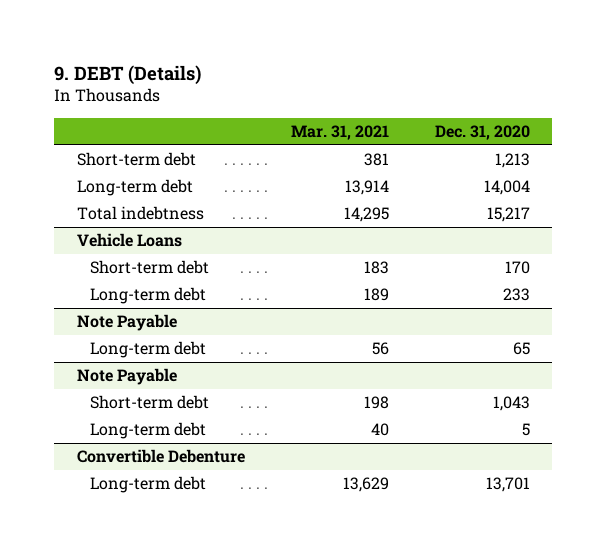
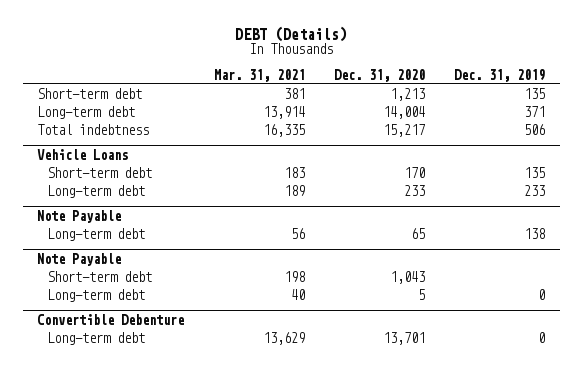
[54,64,202,85] 9. DEBT (Details) -> [235,25,348,42] DEBT (Details)
none -> [454,68,546,82] Dec. 31, 2019
[343,207,389,223] 14,295 -> [262,124,305,138] 16,335

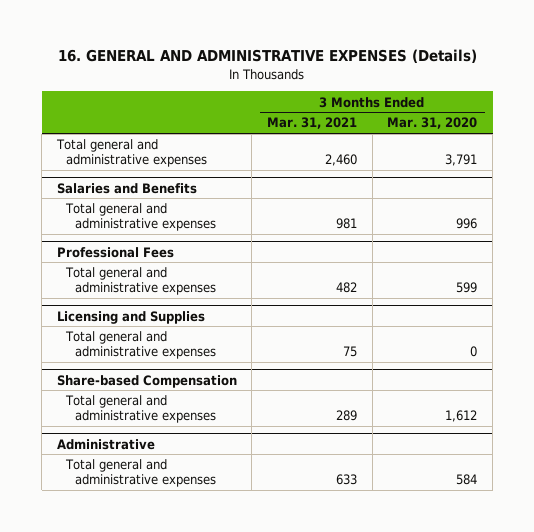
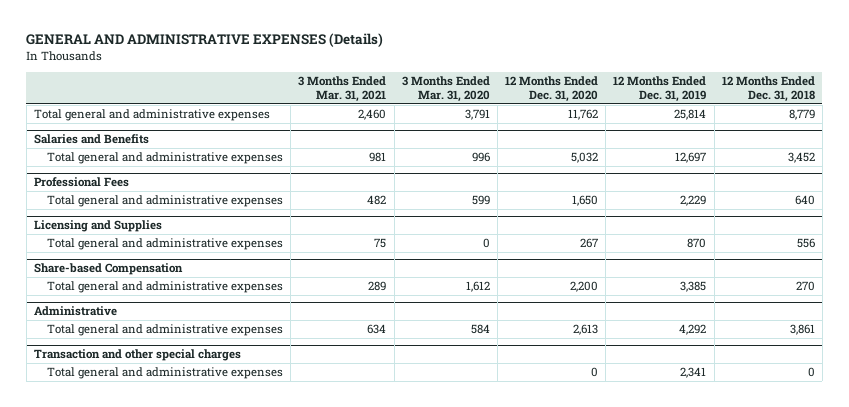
[58,49,478,64] 16. GENERAL AND ADMINISTRATIVE EXPENSES (Details) -> [26,33,384,48] GENERAL AND ADMINISTRATIVE EXPENSES (Details)
none -> [505,75,599,103] 12 Months Ended Dec. 31, 2020
none -> [613,75,707,103] 12 Months Ended Dec. 31, 2019
none -> [721,75,815,103] 12 Months Ended Dec. 31, 2018
[336,474,358,486] 633 -> [367,324,387,335] 634
none -> [33,349,241,362] Transaction and other special charges
none -> [47,367,284,380] Total general and administrative expenses

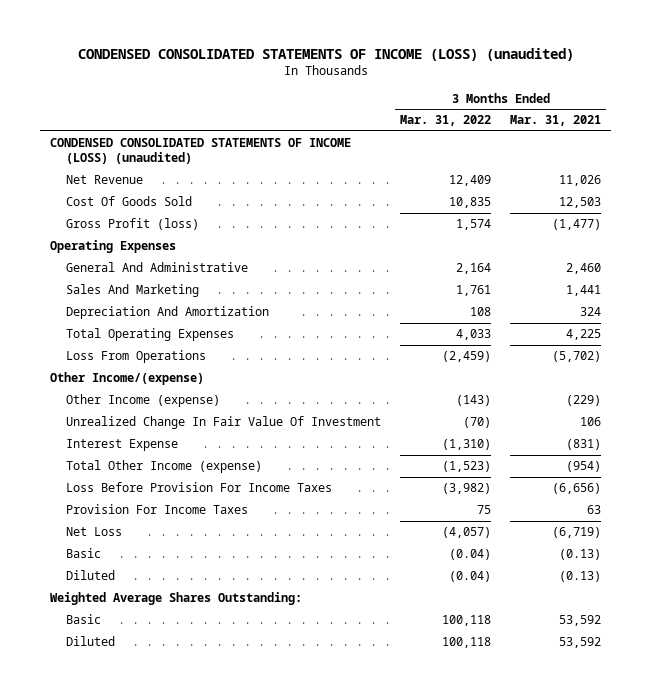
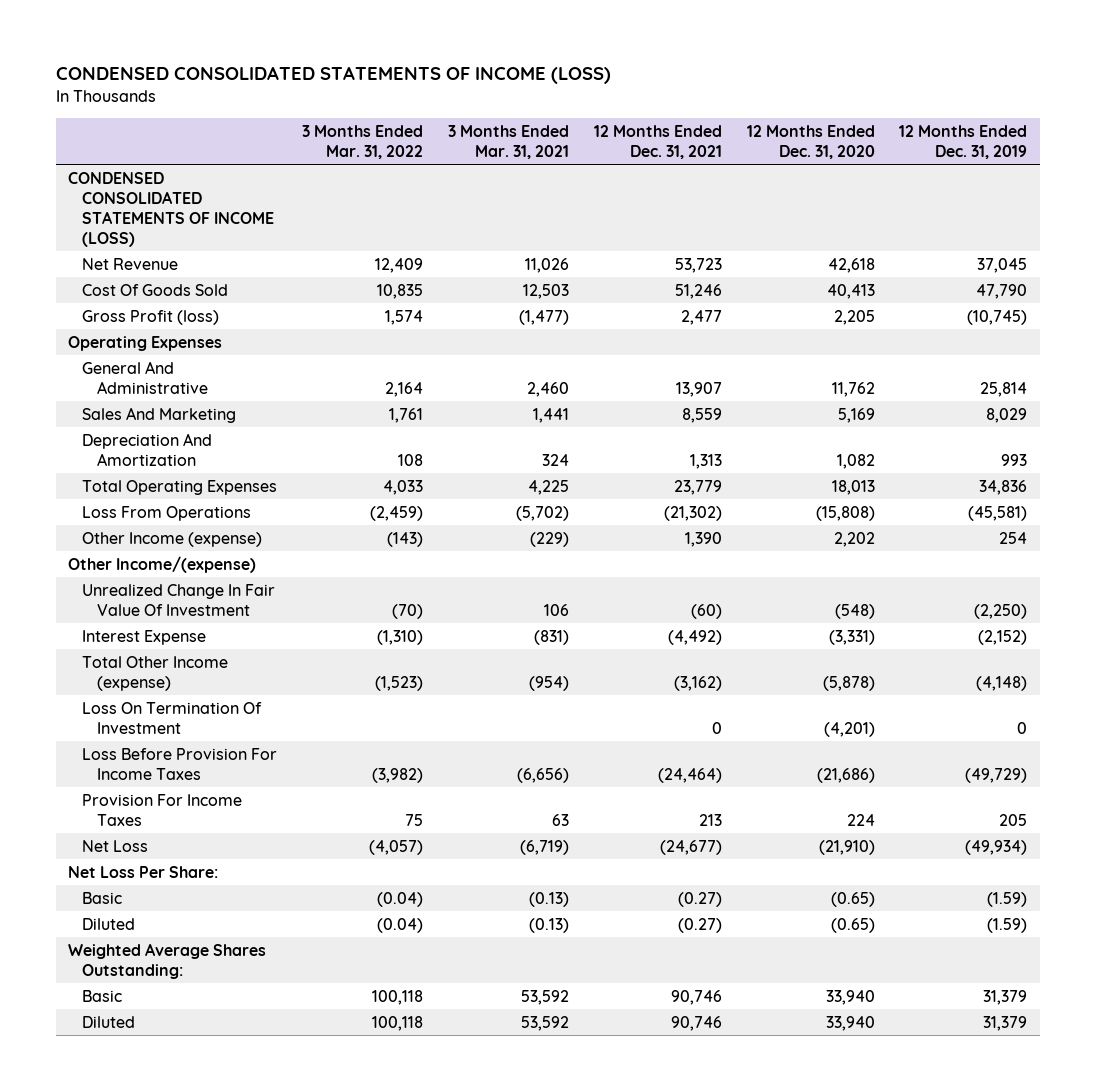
[77,48,574,62] CONDENSED CONSOLIDATED STATEMENTS OF INCOME (LOSS) (unaudited) -> [55,66,611,85] CONDENSED CONSOLIDATED STATEMENTS OF INCOME (LOSS)
none -> [593,124,722,159] 12 Months Ended Dec. 31, 2021
none -> [746,124,875,159] 12 Months Ended Dec. 31, 2020
none -> [899,124,1028,159] 12 Months Ended Dec. 31, 2019
[49,138,351,165] CONDENSED CONSOLIDATED STATEMENTS OF INCOME (LOSS) (unaudited) -> [67,171,275,247] CONDENSED CONSOLIDATED STATEMENTS OF INCOME (LOSS)
[49,372,204,386] Other Income/(expense) -> [67,555,256,573] Other Income/(expense)
none -> [82,701,263,734] Loss On Termination Of Investment
none -> [67,865,218,878] Net Loss Per Share:

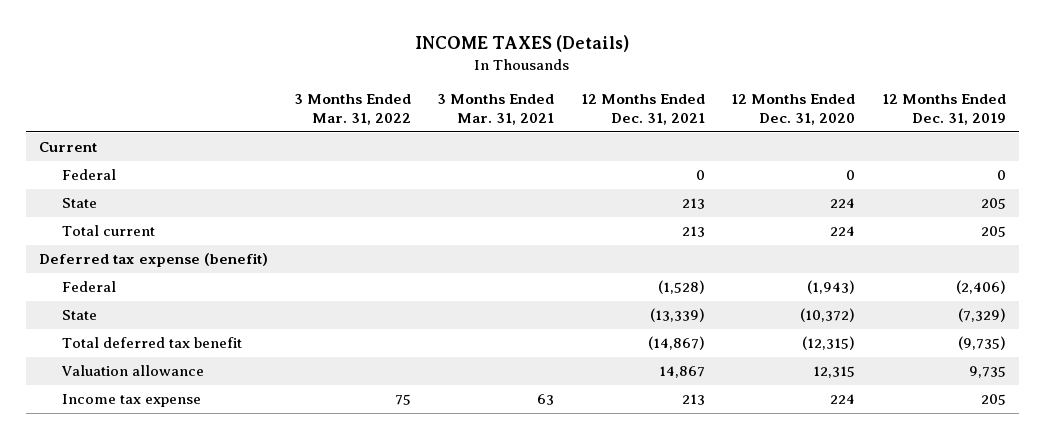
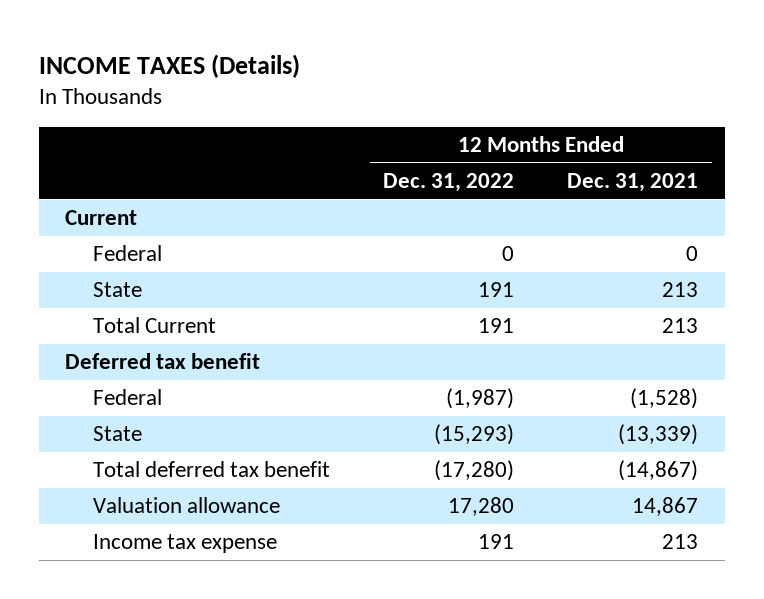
[294,94,412,125] 3 Months Ended Mar. 31, 2022 -> none
[437,94,555,125] 3 Months Ended Mar. 31, 2021 -> none
[731,94,856,125] 12 Months Ended Dec. 31, 2020 -> none
[881,94,1006,125] 12 Months Ended Dec. 31, 2019 -> none
none -> [383,173,515,193] Dec. 31, 2022
[61,225,155,237] Total current -> [92,317,216,334] Total Current
[38,253,268,268] Deferred tax expense (benefit) -> [65,353,261,370] Deferred tax benefit

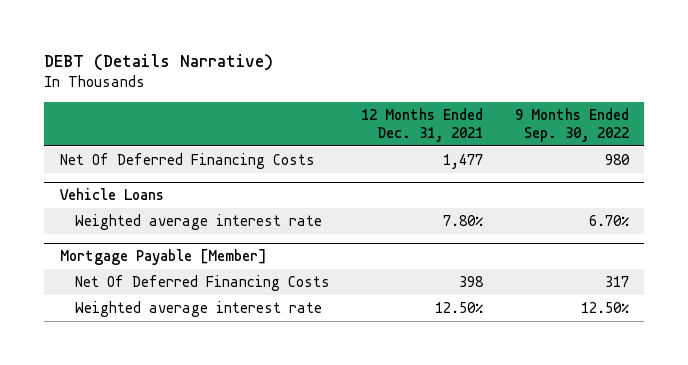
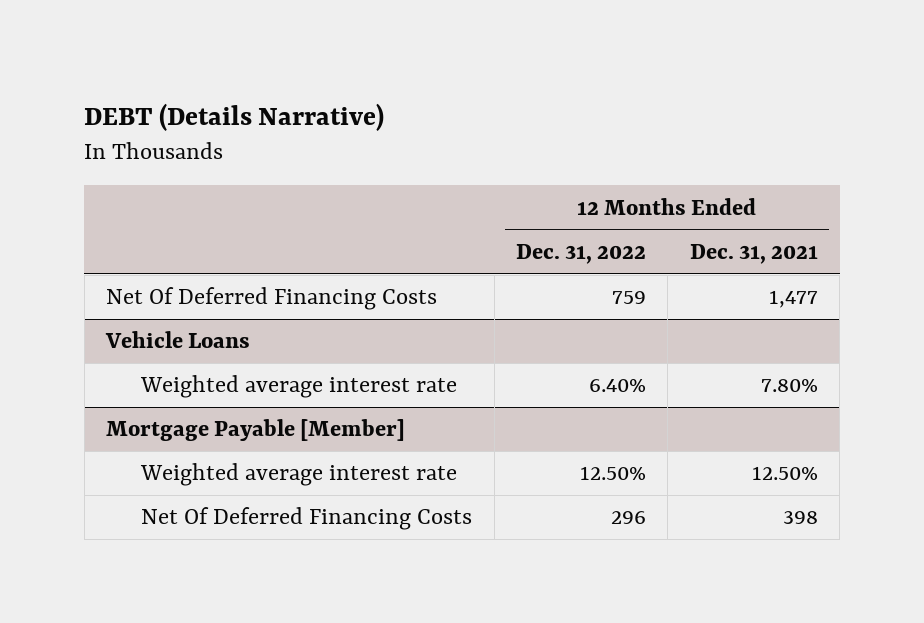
[514,108,629,143] 9 Months Ended Sep. 30, 2022 -> none
none -> [516,244,647,265] Dec. 31, 2022
[75,275,331,292] Net Of Deferred Financing Costs -> [141,507,473,531] Net Of Deferred Financing Costs

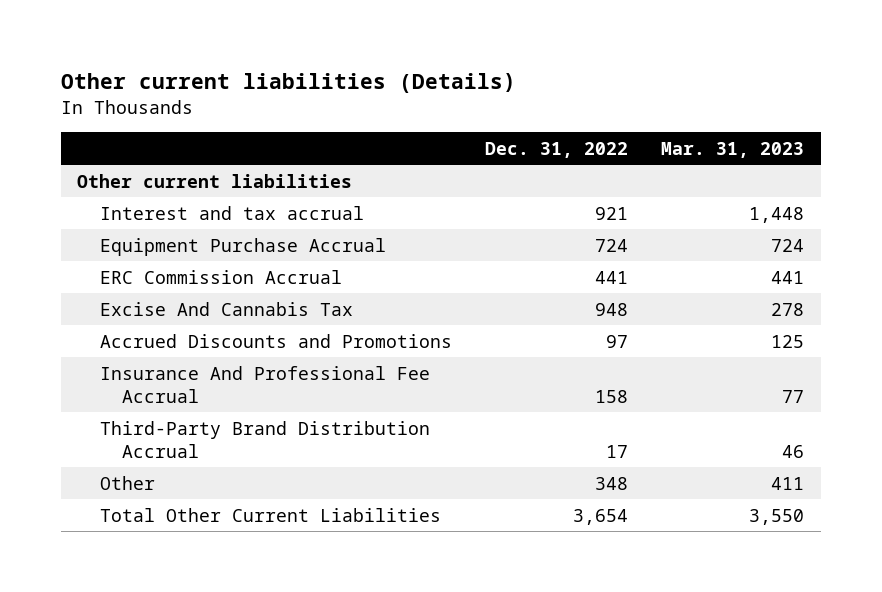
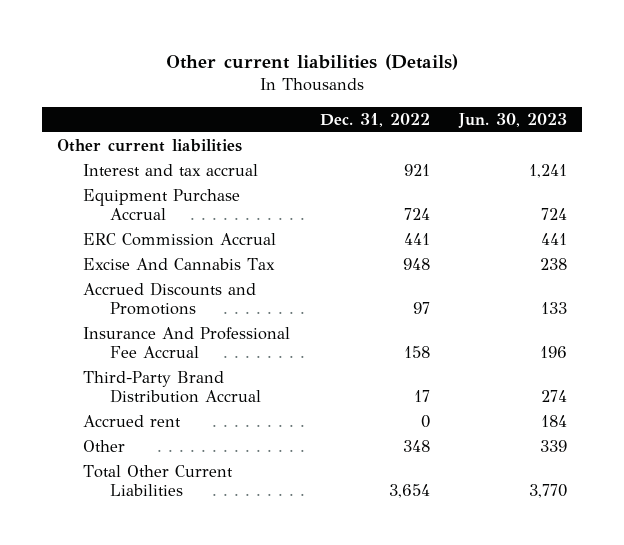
[661,141,805,158] Mar. 31, 2023 -> none
none -> [458,113,568,129] Jun. 30, 2023
none -> [83,415,182,428] Accrued rent

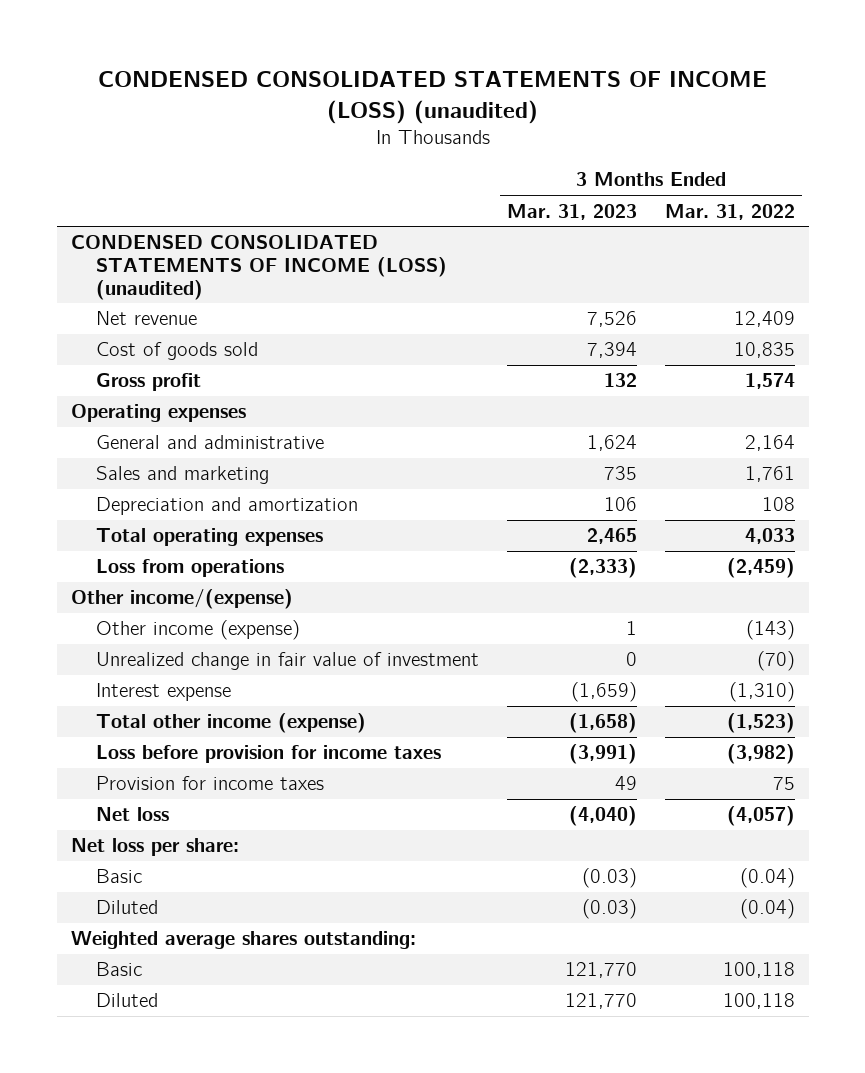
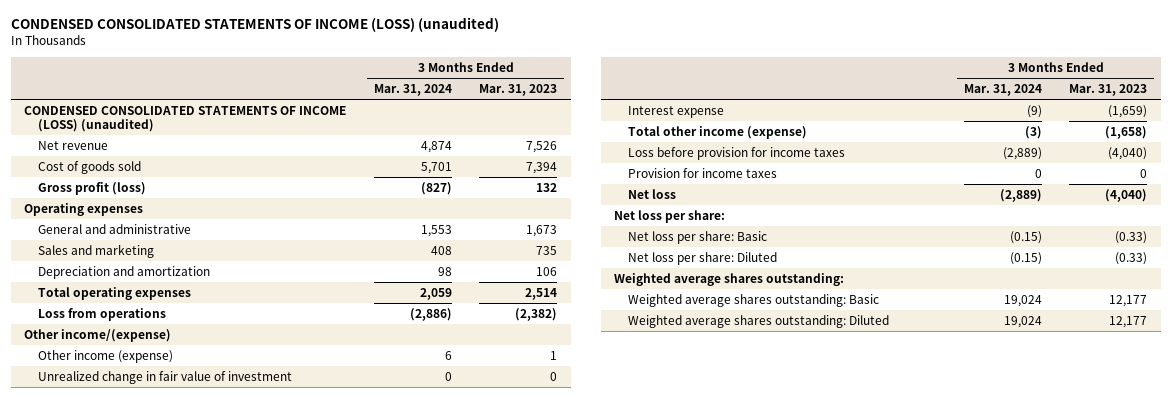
[664,203,795,220] Mar. 31, 2022 -> none
none -> [373,83,452,96] Mar. 31, 2024
[95,373,201,392] Gross profit -> [38,181,147,195] Gross profit (loss)
[586,435,637,452] 1,624 -> [526,224,558,237] 1,673
[586,528,637,545] 2,465 -> [525,287,558,300] 2,514
[568,558,637,579] (2,333) -> [515,307,558,321] (2,382)
[568,744,637,765] (3,991) -> [1108,146,1148,160] (4,040)
[614,776,637,791] 49 -> [1140,168,1148,178] 0
[95,869,142,884] Basic -> [628,230,768,244] Net loss per share: Basic
[581,868,637,889] (0.03) -> [1115,230,1148,244] (0.33)
[95,900,158,915] Diluted -> [628,251,778,265] Net loss per share: Diluted
[581,899,637,920] (0.03) -> [1115,251,1148,265] (0.33)
[95,962,142,977] Basic -> [628,293,880,307] Weighted average shares outstanding: Basic
[564,962,637,979] 121,770 -> [1109,294,1148,307] 12,177
[95,993,158,1008] Diluted -> [628,314,890,328] Weighted average shares outstanding: Diluted
[564,993,637,1010] 121,770 -> [1109,315,1148,328] 12,177

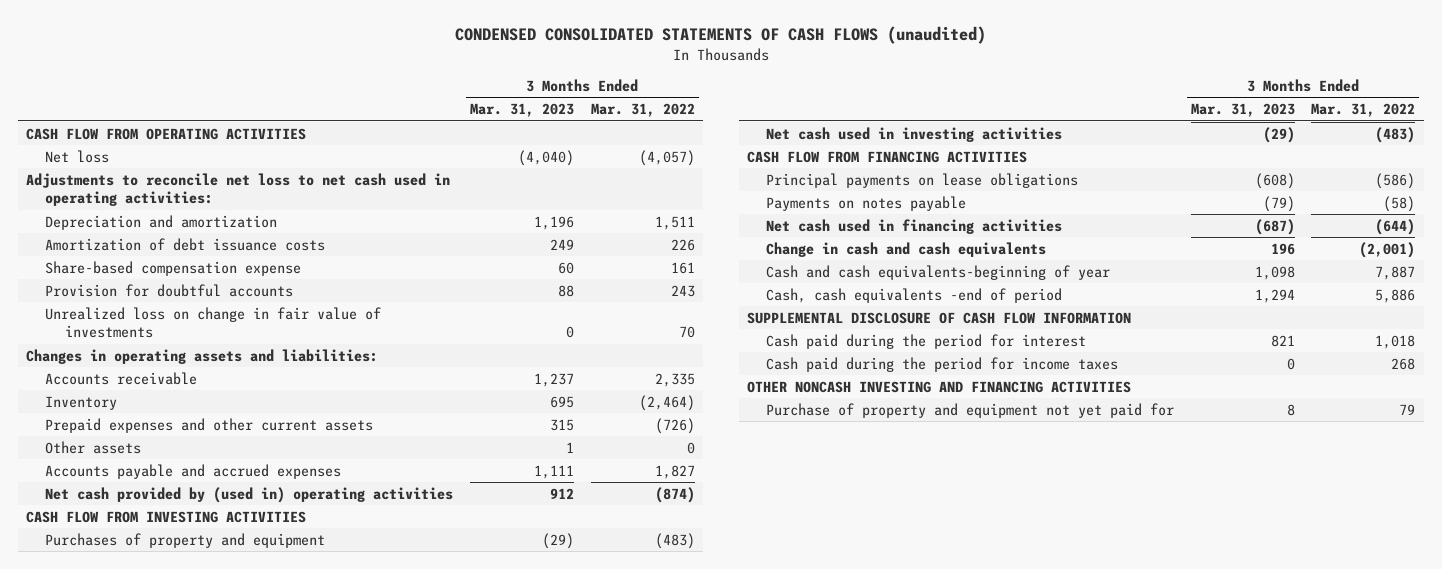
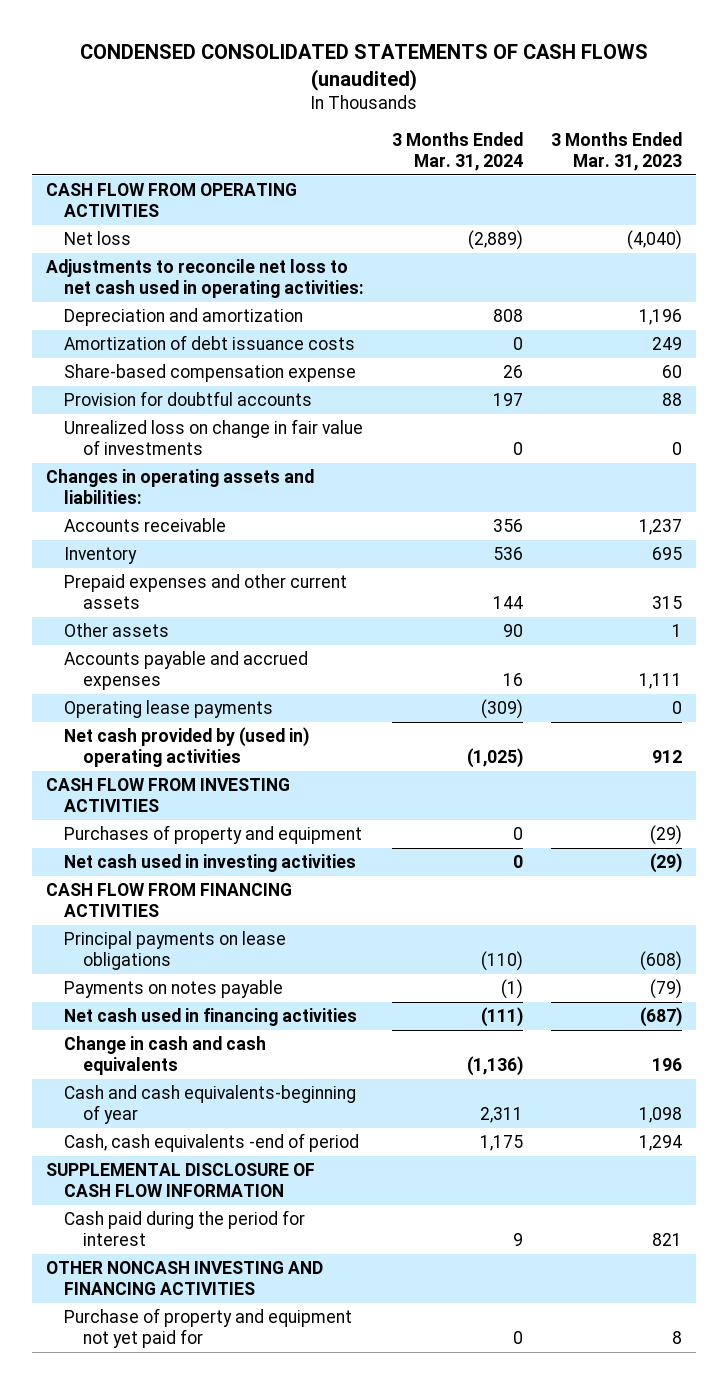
[590,103,695,118] Mar. 31, 2022 -> none
none -> [392,132,524,171] 3 Months Ended Mar. 31, 2024
none -> [64,700,274,719] Operating lease payments
[766,356,1119,372] Cash paid during the period for income taxes -> none

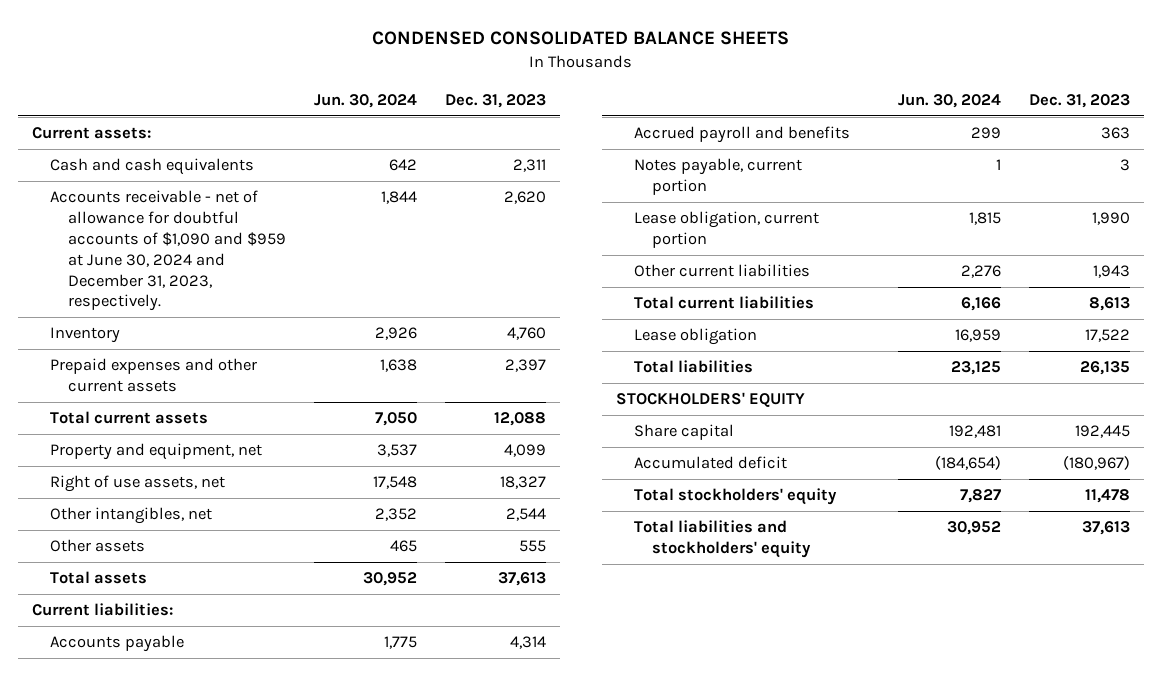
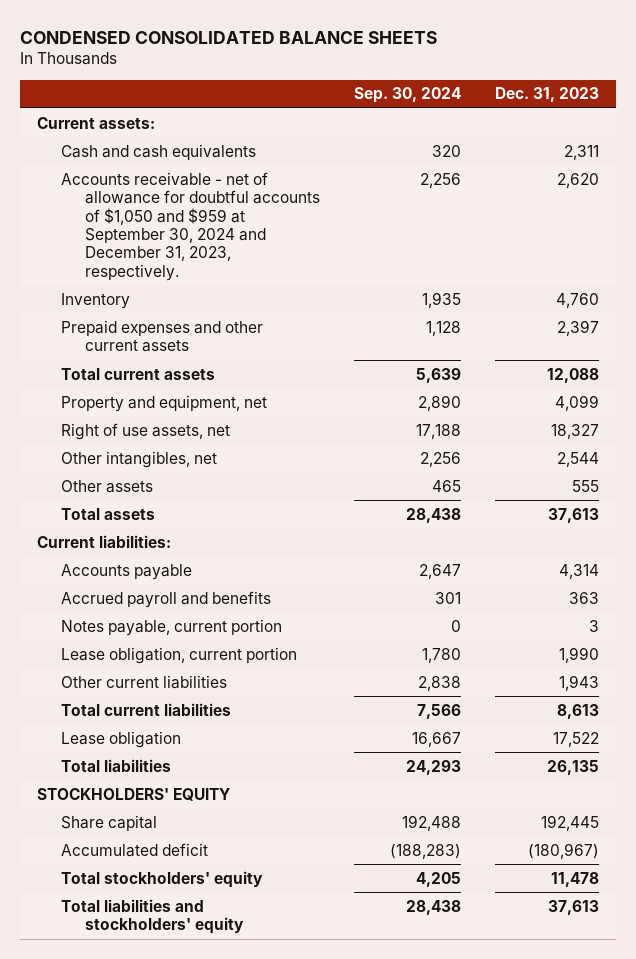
[314,93,418,108] Jun. 30, 2024 -> none
none -> [354,87,462,104] Sep. 30, 2024
[50,190,287,312] Accounts receivable - net of allowance for doubtful accounts of $1,090 and $959 at June 30, 2024 and December 31, 2023, respectively. -> [60,171,320,281] Accounts receivable - net of allowance for doubtful accounts of $1,050 and $959 at September 30, 2024 and December 31, 2023, respectively.

